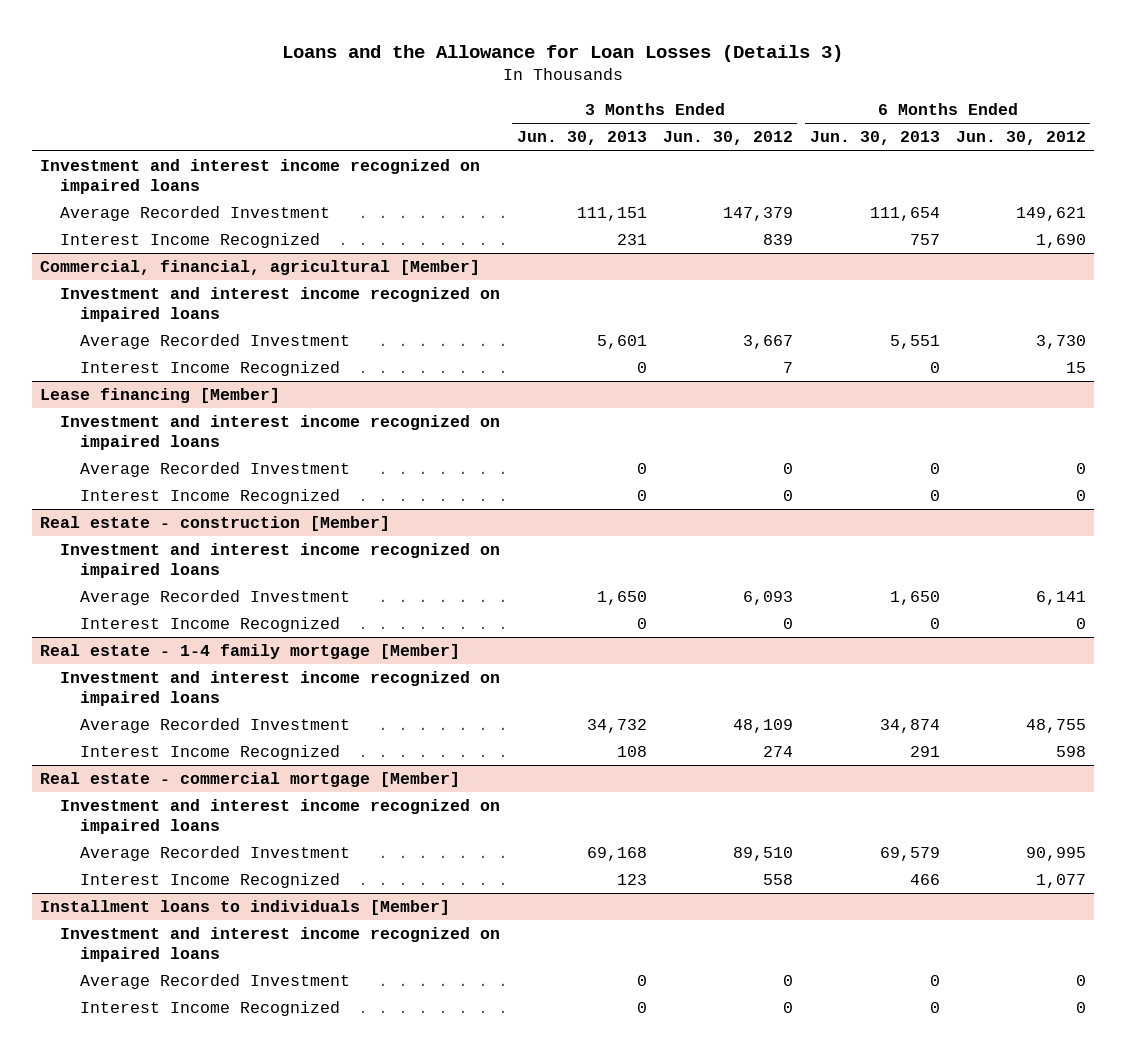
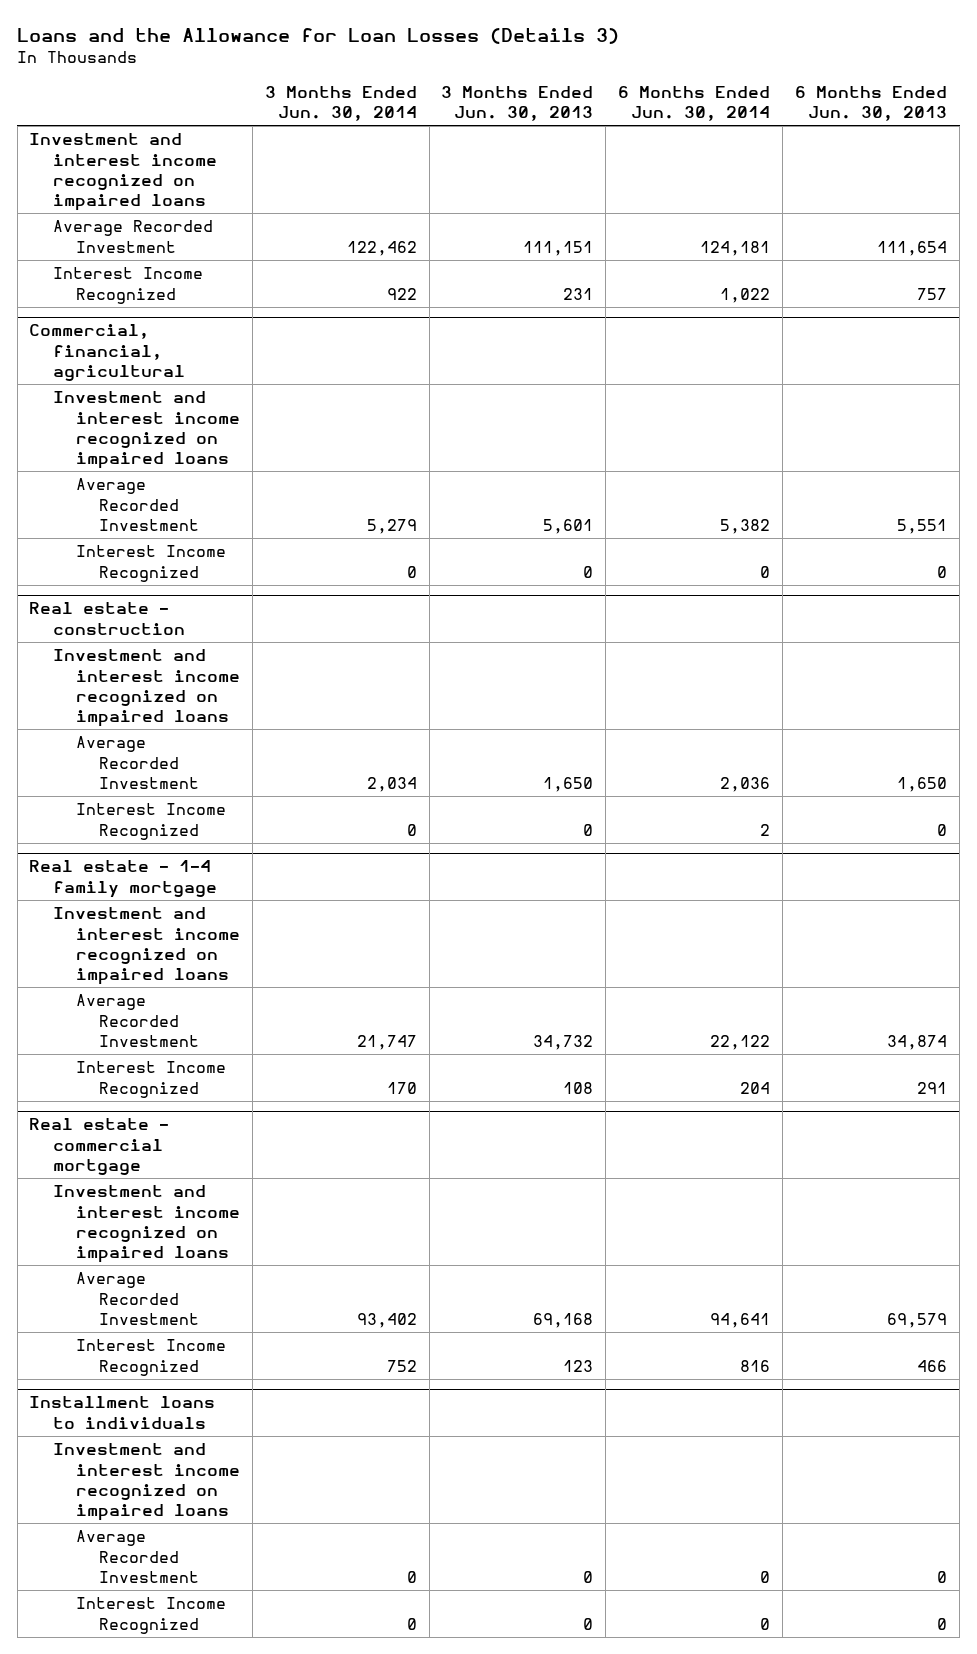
[663,131,794,146] Jun. 30, 2012 -> none
[956,131,1087,146] Jun. 30, 2012 -> none
none -> [264,85,417,122] 3 Months Ended Jun. 30, 2014
none -> [618,85,771,122] 6 Months Ended Jun. 30, 2014
[40,259,481,275] Commercial, financial, agricultural [Member] -> [29,324,185,381] Commercial, financial, agricultural
[40,387,281,403] Lease financing [Member] -> none
[60,414,501,450] Investment and interest income recognized on impaired loans -> none
[79,461,350,477] Average Recorded Investment -> none
[79,488,340,504] Interest Income Recognized -> none
[40,515,391,531] Real estate - construction [Member] -> [29,602,185,635] Real estate - construction
[40,643,461,659] Real estate - 1-4 family mortgage [Member] -> [29,860,217,898] Real estate - 1-4 family mortgage
[40,771,461,787] Real estate - commercial mortgage [Member] -> [29,1118,170,1175] Real estate - commercial mortgage
[40,899,451,915] Installment loans to individuals [Member] -> [29,1396,216,1429] Installment loans to individuals

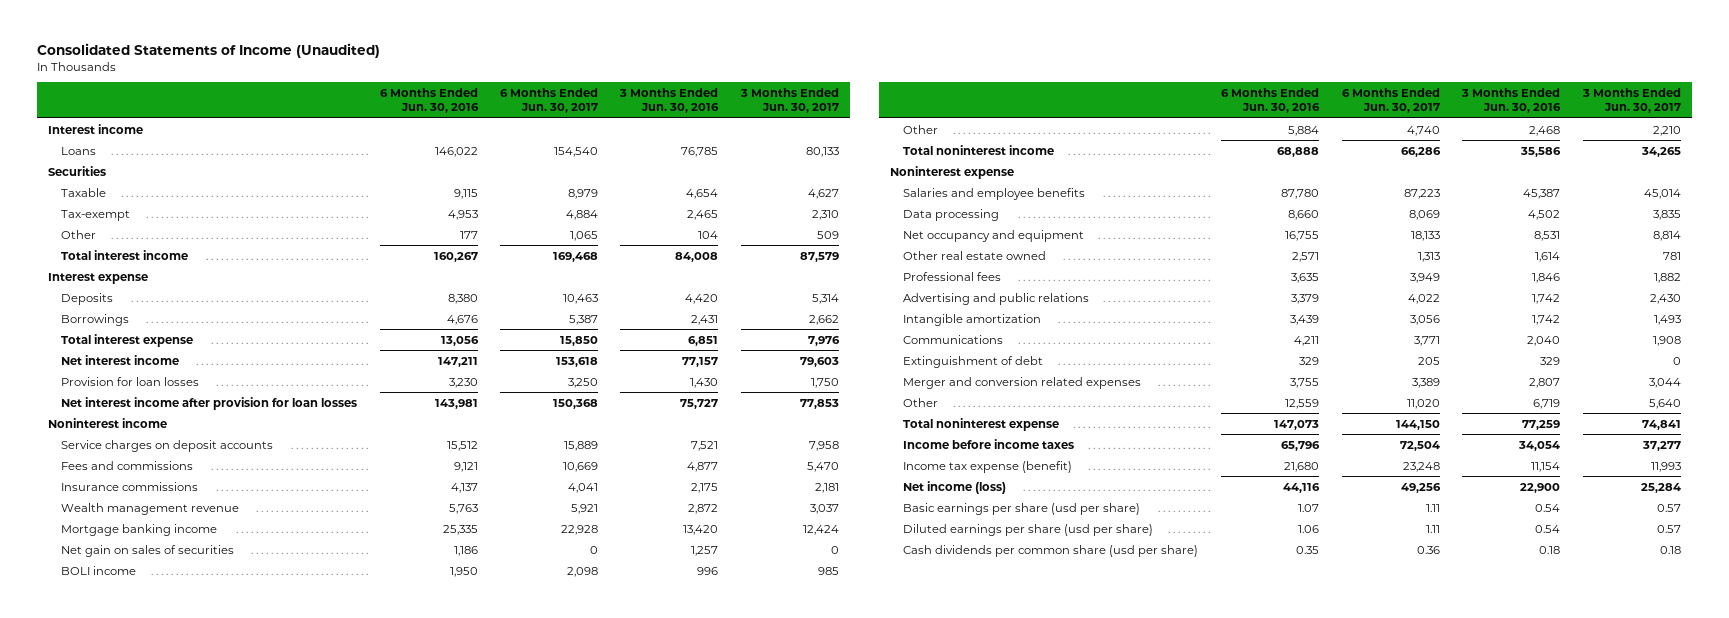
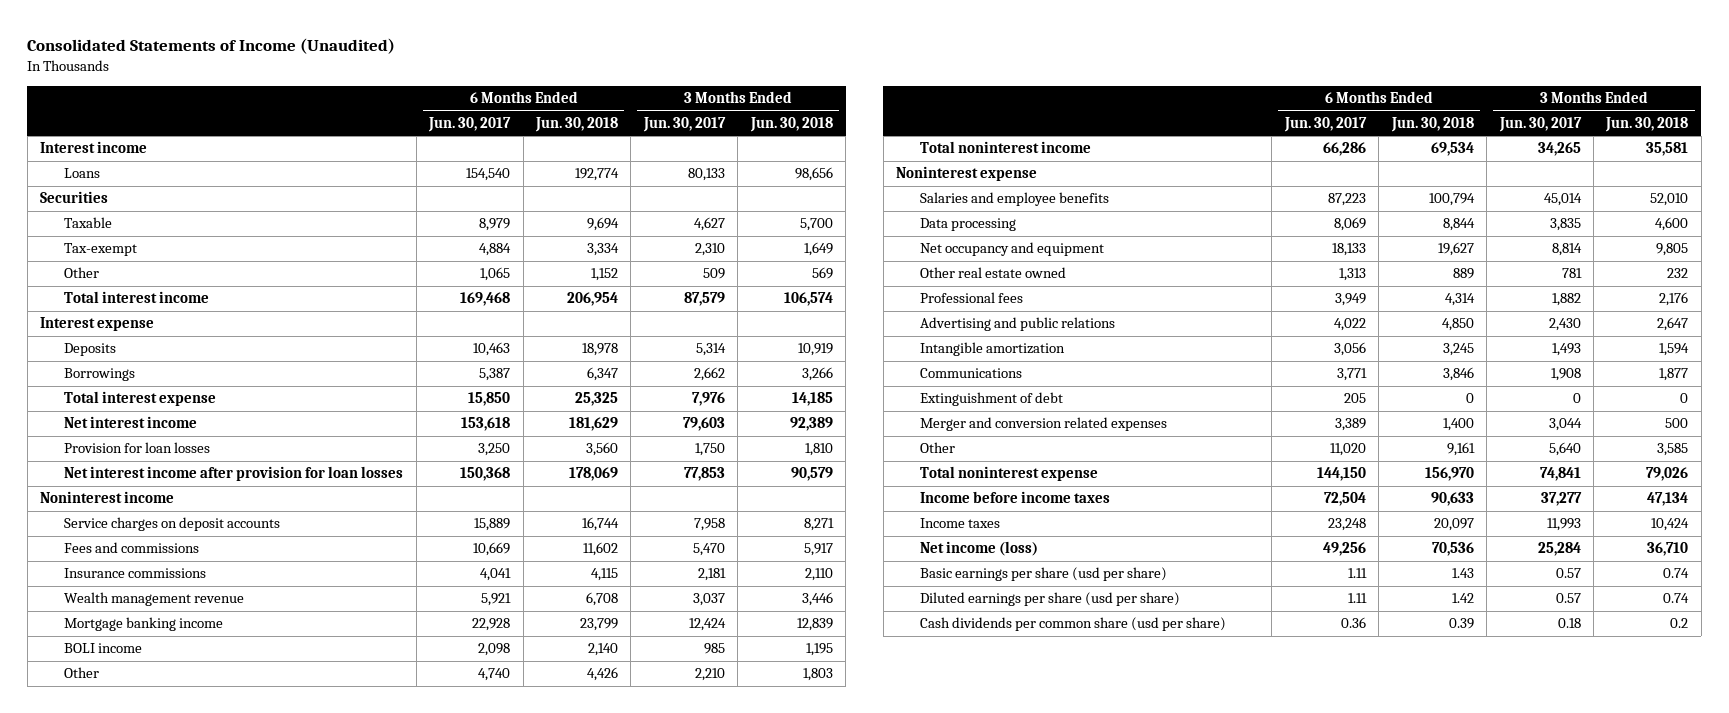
[379,87,479,114] 6 Months Ended Jun. 30, 2016 -> none
[619,87,720,114] 3 Months Ended Jun. 30, 2016 -> none
none -> [534,116,618,132] Jun. 30, 2018
none -> [749,116,833,132] Jun. 30, 2018
[61,544,235,557] Net gain on sales of securities -> none
[902,460,1072,473] Income tax expense (benefit) -> [919,518,1000,529] Income taxes

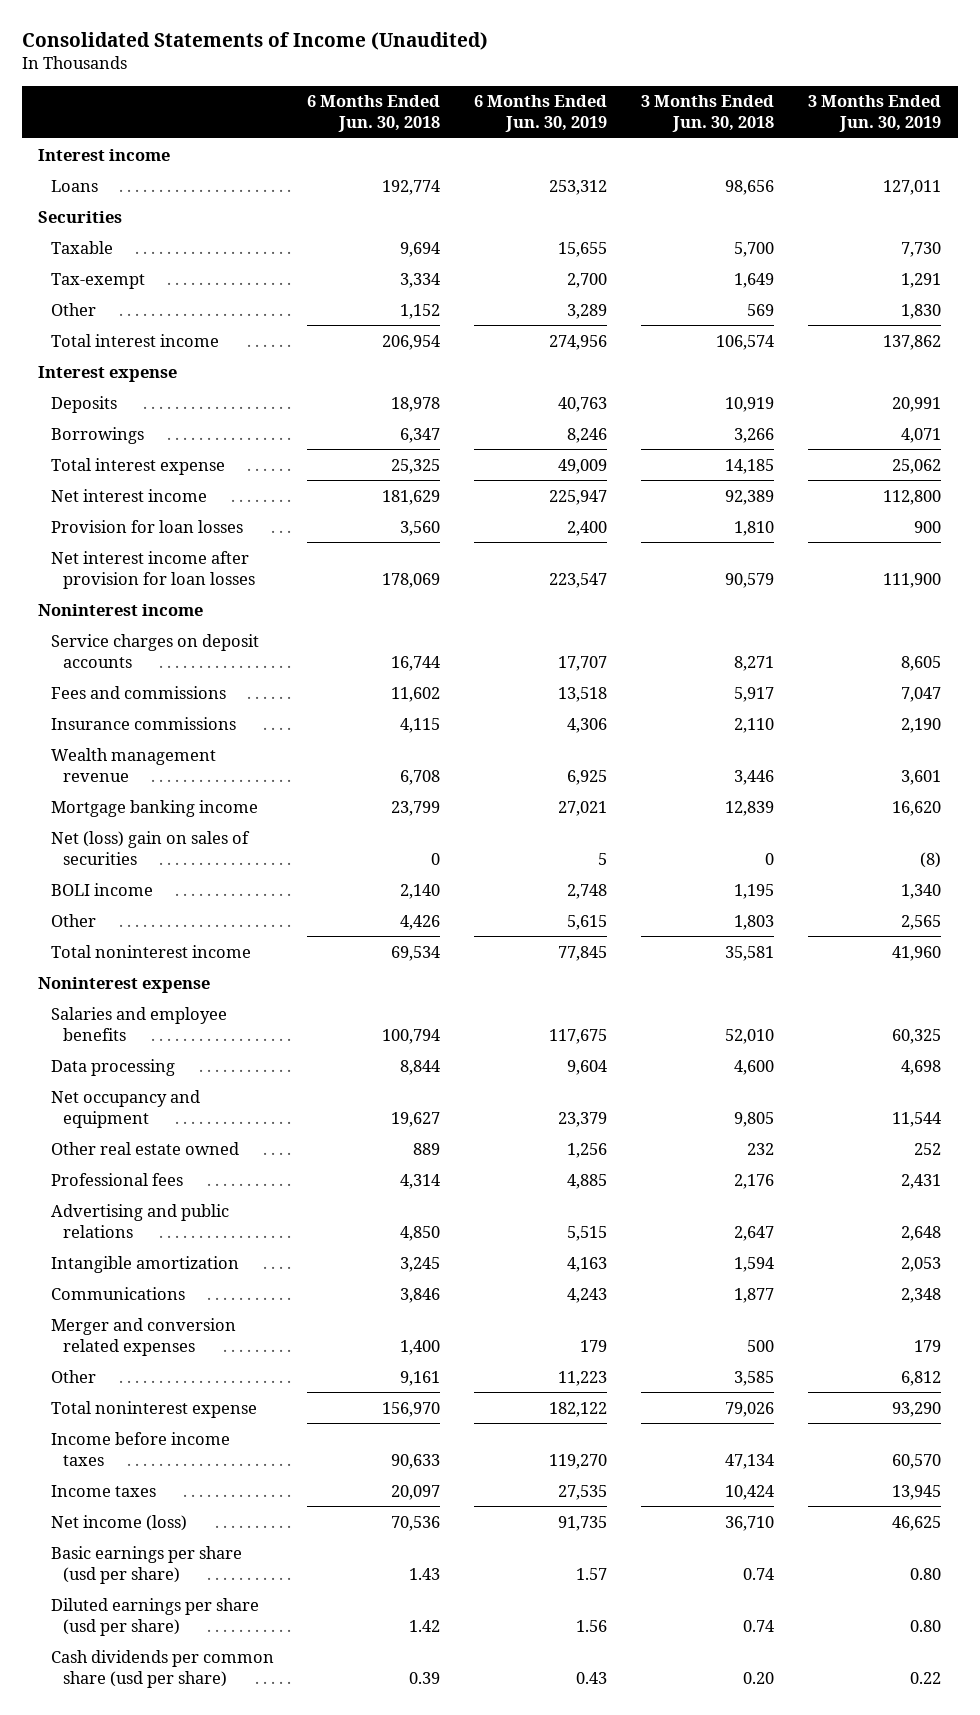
[428,116,512,132] Jun. 30, 2017 -> none
[642,116,726,132] Jun. 30, 2017 -> none
none -> [474,95,608,133] 6 Months Ended Jun. 30, 2019
none -> [808,95,942,133] 3 Months Ended Jun. 30, 2019
none -> [50,830,250,865] Net (loss) gain on sales of securities
[919,392,1063,407] Extinguishment of debt -> none
[1670,618,1689,629] 0.2 -> [743,1671,775,1684] 0.20

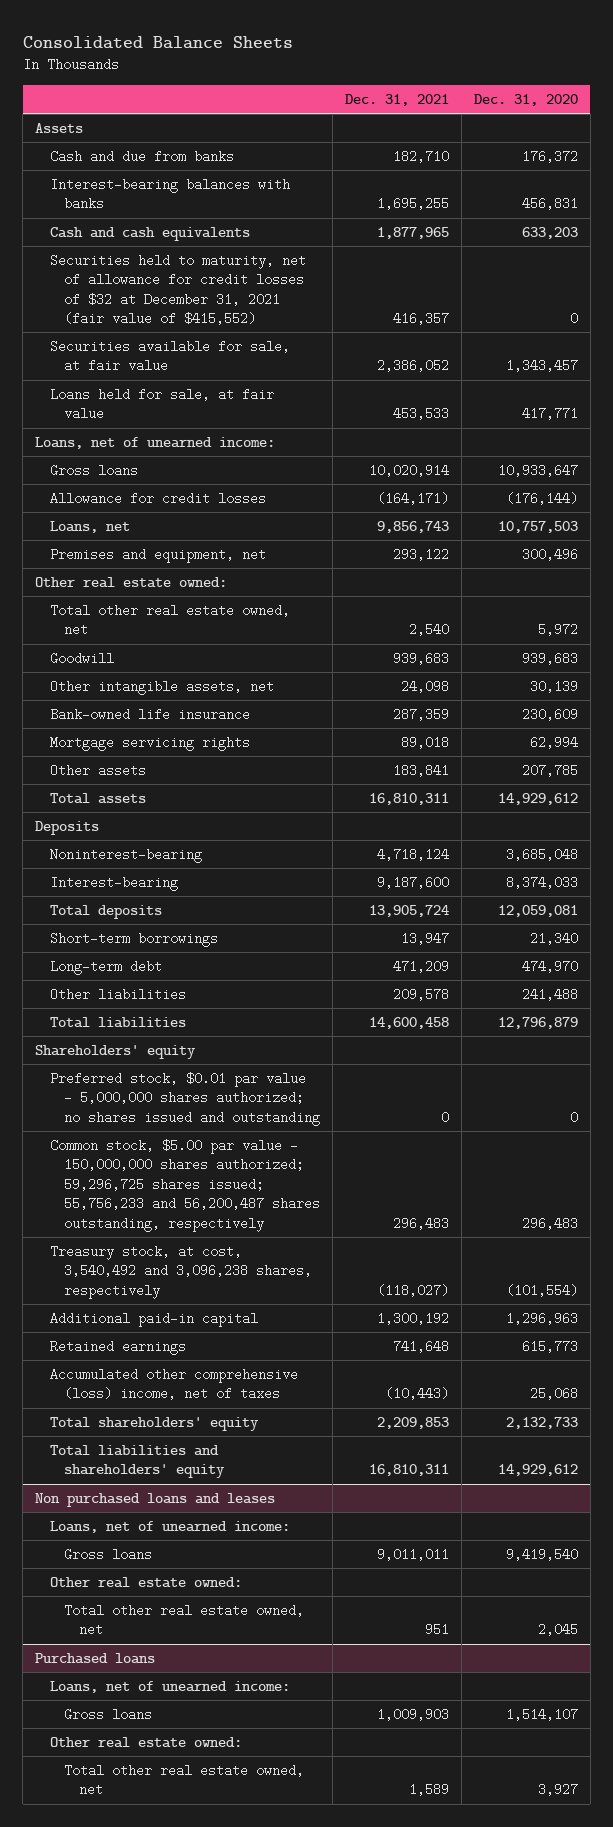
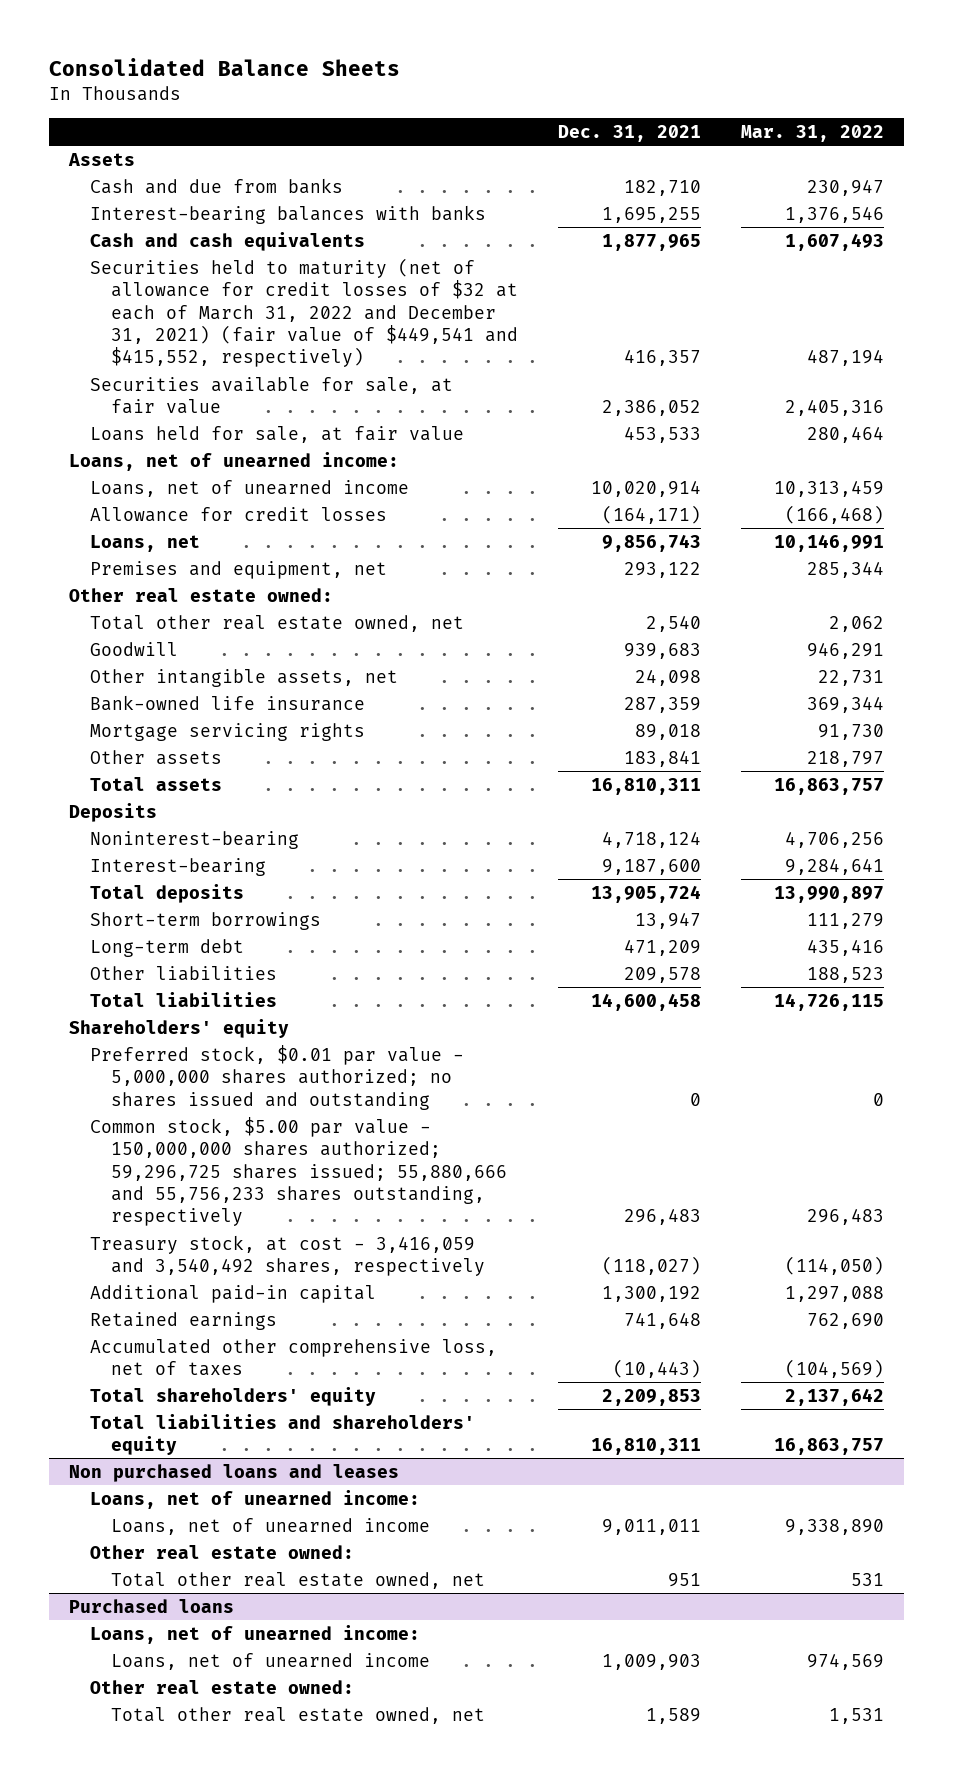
[473,94,578,107] Dec. 31, 2020 -> none
none -> [741,124,885,142] Mar. 31, 2022
[49,253,306,326] Securities held to maturity, net of allowance for credit losses of $32 at December 31, 2021 (fair value of $415,552) -> [90,257,519,368] Securities held to maturity (net of allowance for credit losses of $32 at each of March 31, 2022 and December 31, 2021) (fair value of $449,541 and $415,552, respectively)
[49,463,138,477] Gross loans -> [90,479,410,497] Loans, net of unearned income
[49,1138,321,1232] Common stock, $5.00 par value - 150,000,000 shares authorized; 59,296,725 shares issued; 55,756,233 and 56,200,487 shares outstanding, respectively -> [90,1116,508,1227] Common stock, $5.00 par value - 150,000,000 shares authorized; 59,296,725 shares issued; 55,880,666 and 55,756,233 shares outstanding, respectively
[49,1244,313,1299] Treasury stock, at cost, 3,540,492 and 3,096,238 shares, respectively -> [90,1234,486,1277] Treasury stock, at cost - 3,416,059 and 3,540,492 shares, respectively
[49,1367,298,1401] Accumulated other comprehensive (loss) income, net of taxes -> [90,1338,498,1377] Accumulated other comprehensive loss, net of taxes
[64,1547,153,1561] Gross loans -> [111,1517,431,1535] Loans, net of unearned income
[64,1707,153,1721] Gross loans -> [111,1652,431,1670] Loans, net of unearned income

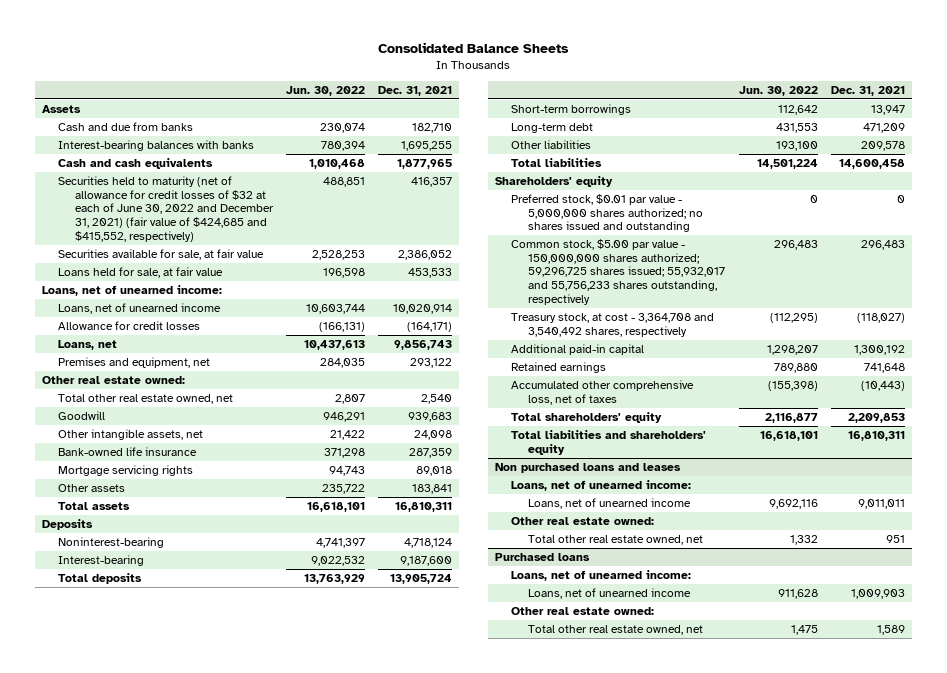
[741,124,885,142] Mar. 31, 2022 -> none
none -> [285,85,365,96] Jun. 30, 2022
[90,257,519,368] Securities held to maturity (net of allowance for credit losses of $32 at each of March 31, 2022 and December 31, 2021) (fair value of $449,541 and $415,552, respectively) -> [58,175,274,242] Securities held to maturity (net of allowance for credit losses of $32 at each of June 30, 2022 and December 31, 2021) (fair value of $424,685 and $415,552, respectively)
[90,1116,508,1227] Common stock, $5.00 par value - 150,000,000 shares authorized; 59,296,725 shares issued; 55,880,666 and 55,756,233 shares outstanding, respectively -> [511,238,725,305] Common stock, $5.00 par value - 150,000,000 shares authorized; 59,296,725 shares issued; 55,932,017 and 55,756,233 shares outstanding, respectively
[90,1234,486,1277] Treasury stock, at cost - 3,416,059 and 3,540,492 shares, respectively -> [511,312,715,337] Treasury stock, at cost - 3,364,708 and 3,540,492 shares, respectively

